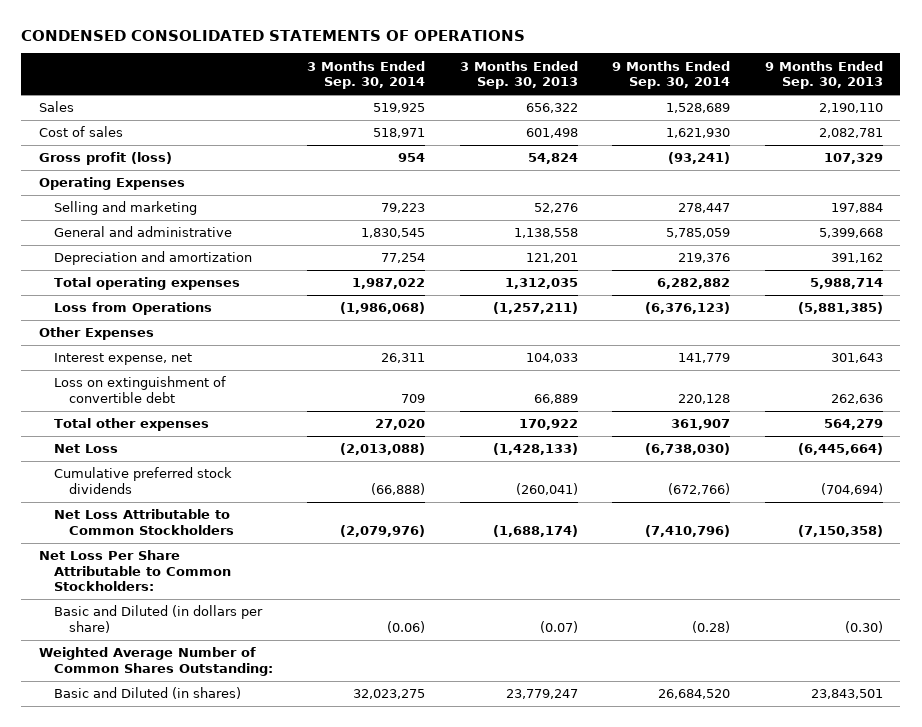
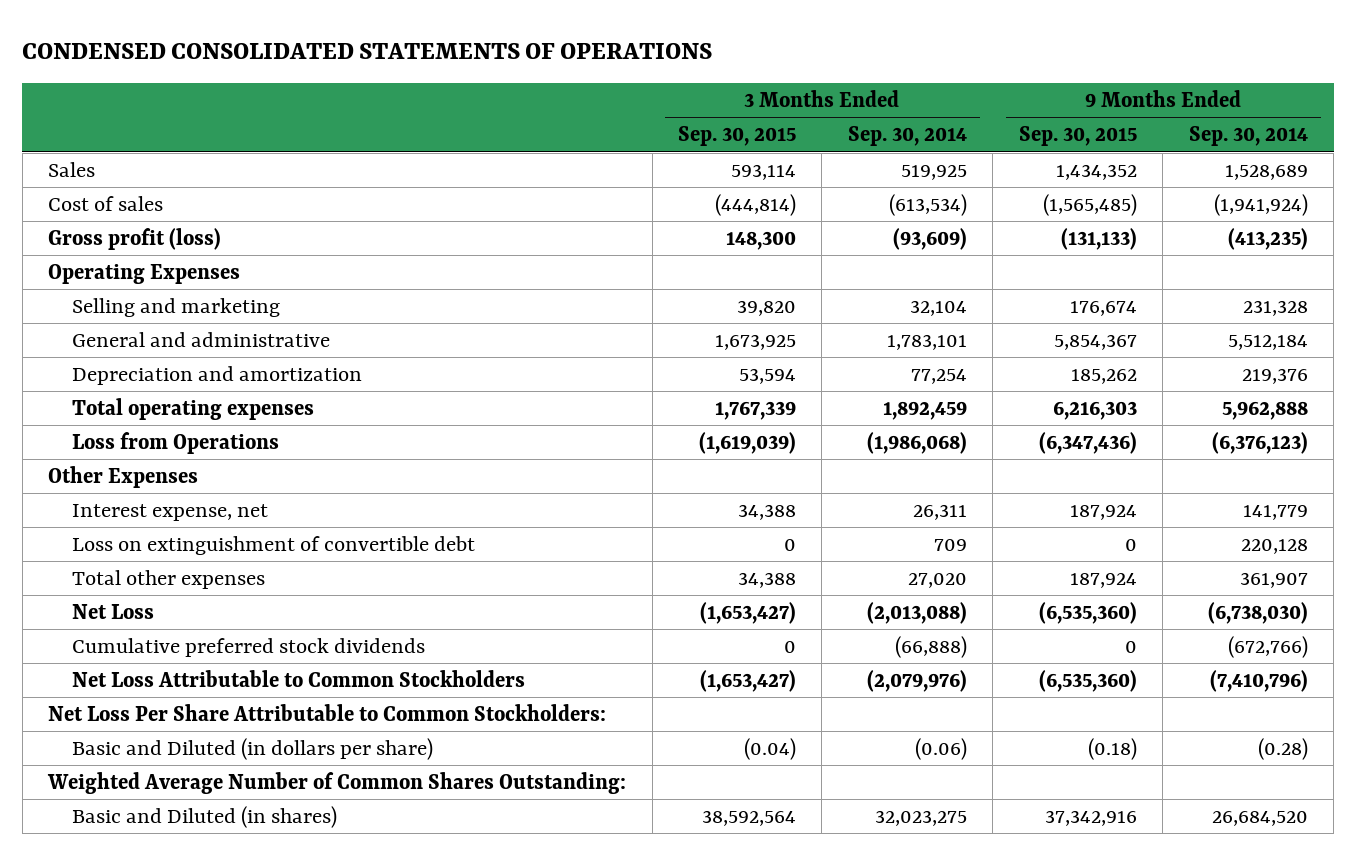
[459,60,578,90] 3 Months Ended Sep. 30, 2013 -> none
[765,60,884,90] 9 Months Ended Sep. 30, 2013 -> none
none -> [678,126,797,147] Sep. 30, 2015
none -> [1018,126,1137,147] Sep. 30, 2015
[373,128,426,139] 518,971 -> [888,193,967,216] (613,534)
[666,128,731,139] 1,621,930 -> [1213,193,1308,216] (1,941,924)
[398,153,426,163] 954 -> [892,227,967,250] (93,609)
[668,152,731,165] (93,241) -> [1227,227,1308,250] (413,235)
[381,203,426,214] 79,223 -> [909,299,967,316] 32,104
[678,203,731,214] 278,447 -> [1242,299,1308,316] 231,328
[361,228,426,239] 1,830,545 -> [886,333,967,350] 1,783,101
[666,228,731,239] 5,785,059 -> [1227,334,1308,350] 5,512,184
[352,278,426,290] 1,987,022 -> [882,400,967,420] 1,892,459
[657,278,731,290] 6,282,882 -> [1221,400,1308,420] 5,962,888

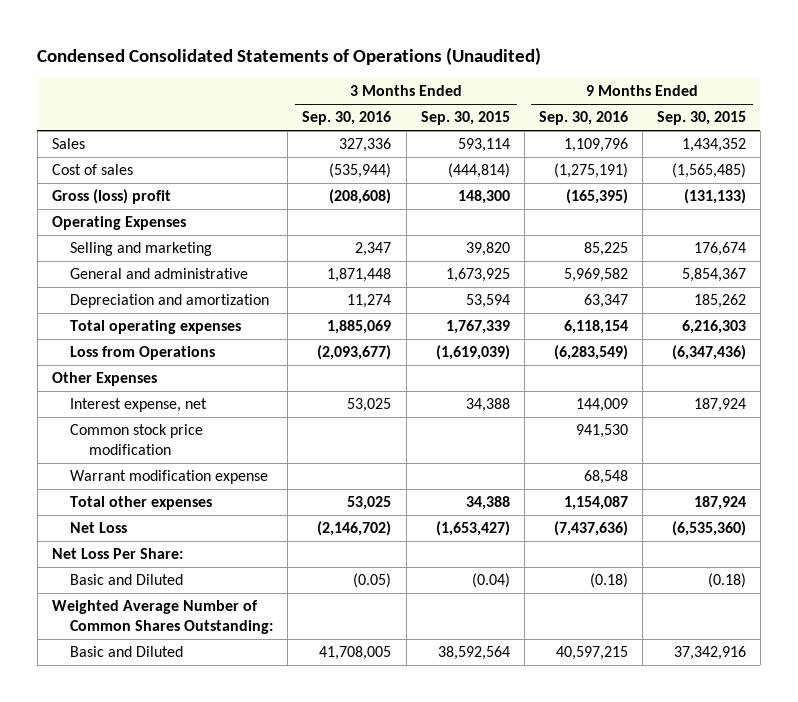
[22,43,713,60] CONDENSED CONSOLIDATED STATEMENTS OF OPERATIONS -> [37,47,542,66] Condensed Consolidated Statements of Operations (Unaudited)
[847,126,967,147] Sep. 30, 2014 -> none
[1188,126,1308,147] Sep. 30, 2014 -> none
none -> [302,111,392,126] Sep. 30, 2016
none -> [538,111,628,126] Sep. 30, 2016
[48,227,222,250] Gross profit (loss) -> [51,189,171,205] Gross (loss) profit
[72,535,476,555] Loss on extinguishment of convertible debt -> none
none -> [70,424,204,455] Common stock price modification
none -> [70,470,269,485] Warrant modification expense
[72,637,426,657] Cumulative preferred stock dividends -> none
[72,669,526,687] Net Loss Attributable to Common Stockholders -> none
[48,703,607,721] Net Loss Per Share Attributable to Common Stockholders: -> [51,548,183,560] Net Loss Per Share:
[72,737,434,760] Basic and Diluted (in dollars per share) -> [70,574,184,586] Basic and Diluted
[72,805,338,828] Basic and Diluted (in shares) -> [70,646,184,658] Basic and Diluted

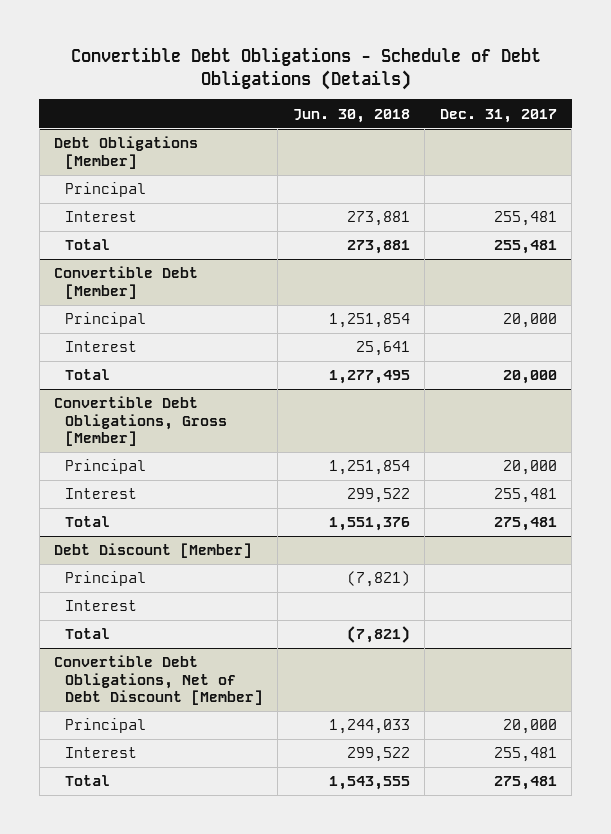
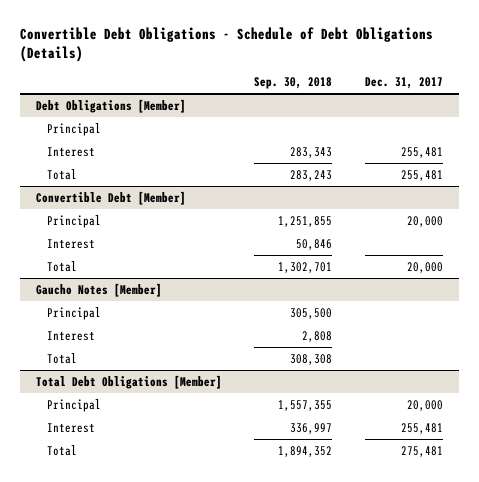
[292,108,410,123] Jun. 30, 2018 -> none
none -> [254,77,333,90] Sep. 30, 2018
[54,396,228,447] Convertible Debt Obligations, Gross [Member] -> none
[65,459,147,475] Principal -> none
[65,488,138,500] Interest -> none
[65,516,111,528] Total -> none
[54,543,253,559] Debt Discount [Member] -> none
none -> [35,282,162,297] Gaucho Notes [Member]
[54,655,264,706] Convertible Debt Obligations, Net of Debt Discount [Member] -> none
none -> [35,374,222,389] Total Debt Obligations [Member]

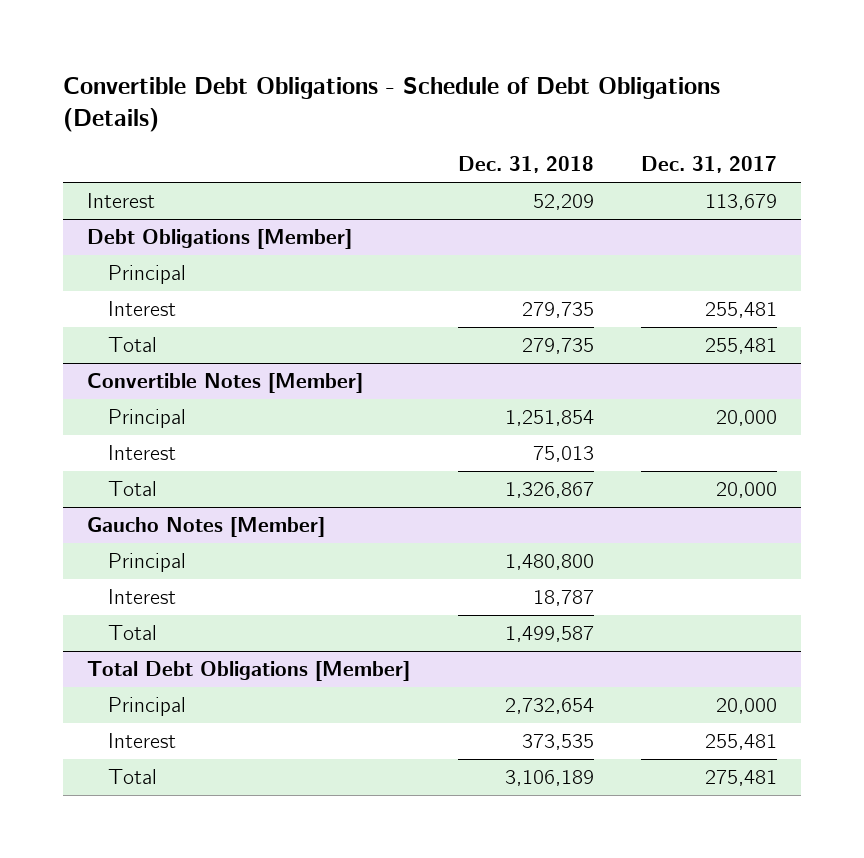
[254,77,333,90] Sep. 30, 2018 -> none
none -> [457,156,594,174] Dec. 31, 2018
none -> [86,193,155,209] Interest
[35,190,186,205] Convertible Debt [Member] -> [86,373,363,394] Convertible Notes [Member]

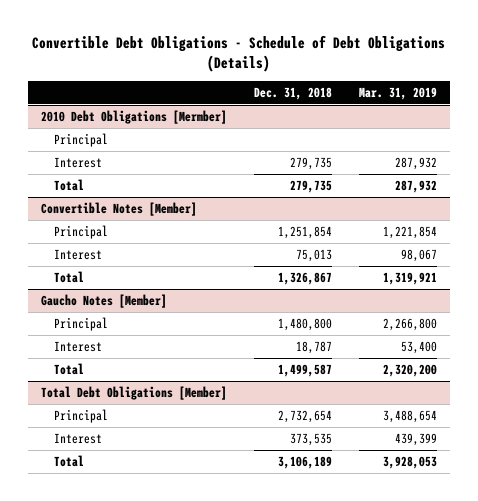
[641,156,778,174] Dec. 31, 2017 -> none
none -> [358,86,437,100] Mar. 31, 2019
[86,193,155,209] Interest -> none
[86,229,352,250] Debt Obligations [Member] -> none
none -> [41,109,228,124] 2010 Debt Obligations [Mermber]

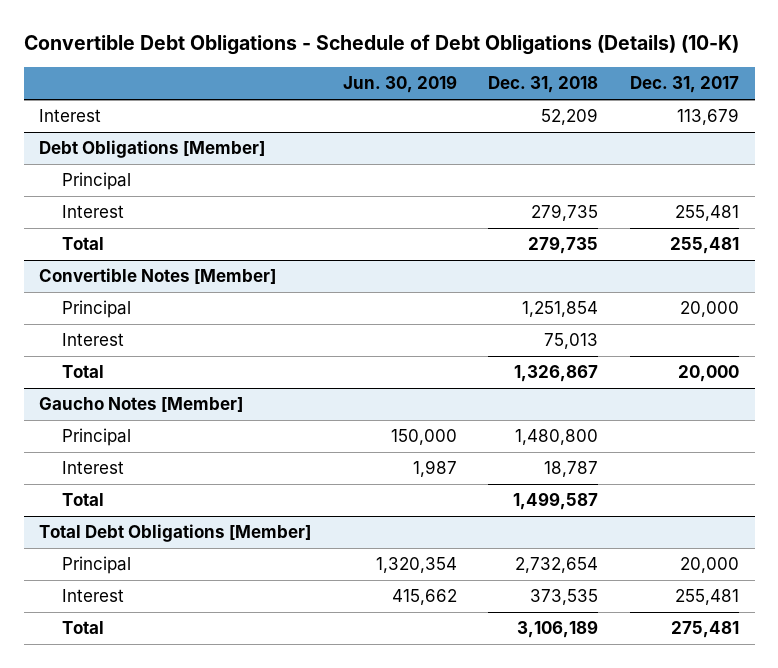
[32,35,446,73] Convertible Debt Obligations - Schedule of Debt Obligations (Details) -> [23,33,739,55] Convertible Debt Obligations - Schedule of Debt Obligations (Details) (10-K)
[358,86,437,100] Mar. 31, 2019 -> none
none -> [342,74,457,93] Jun. 30, 2019
none -> [629,75,739,93] Dec. 31, 2017
[41,109,228,124] 2010 Debt Obligations [Mermber] -> none
none -> [39,109,102,123] Interest
none -> [39,140,266,159] Debt Obligations [Member]

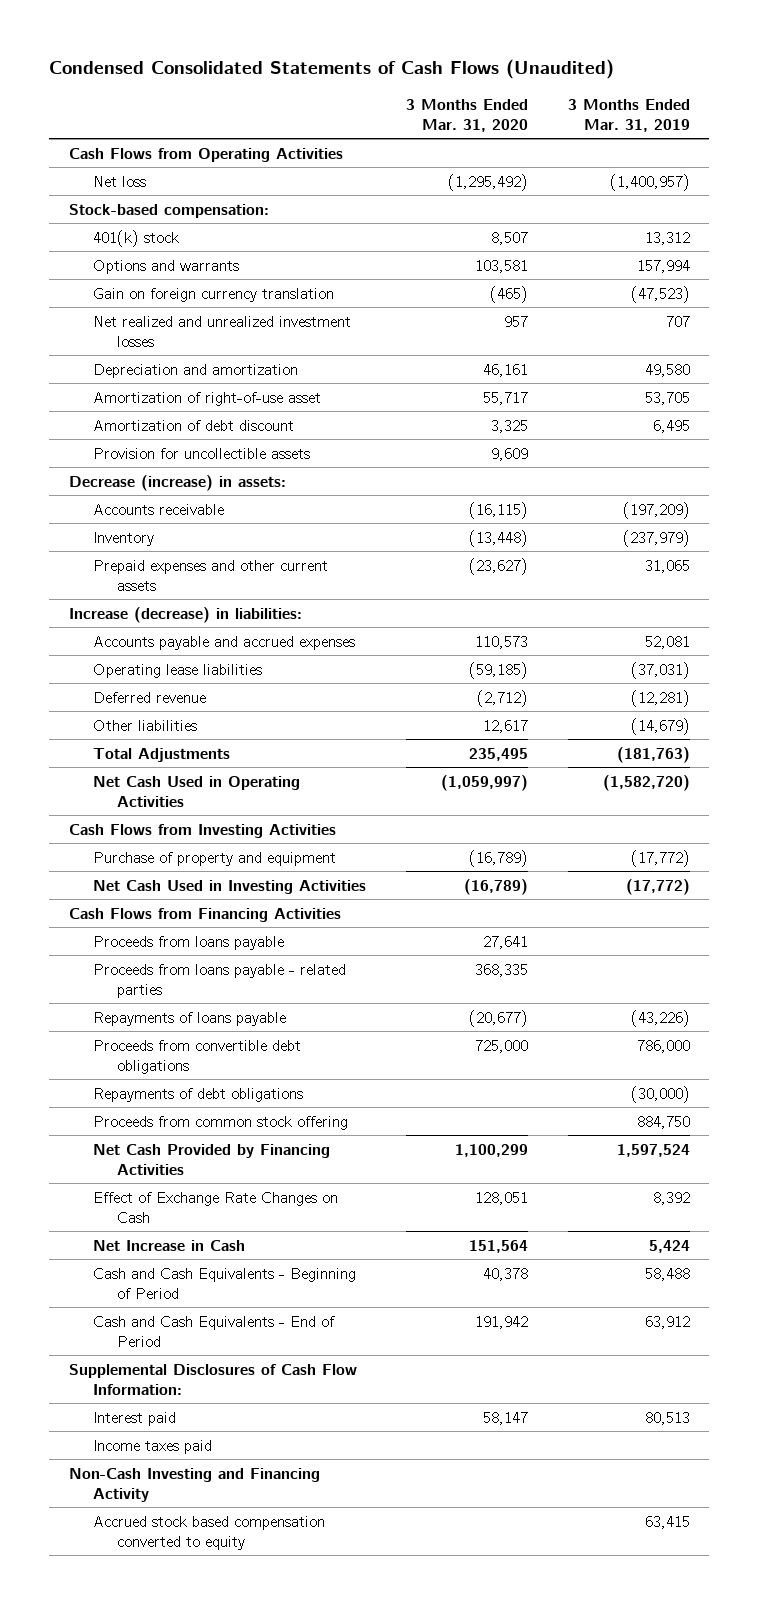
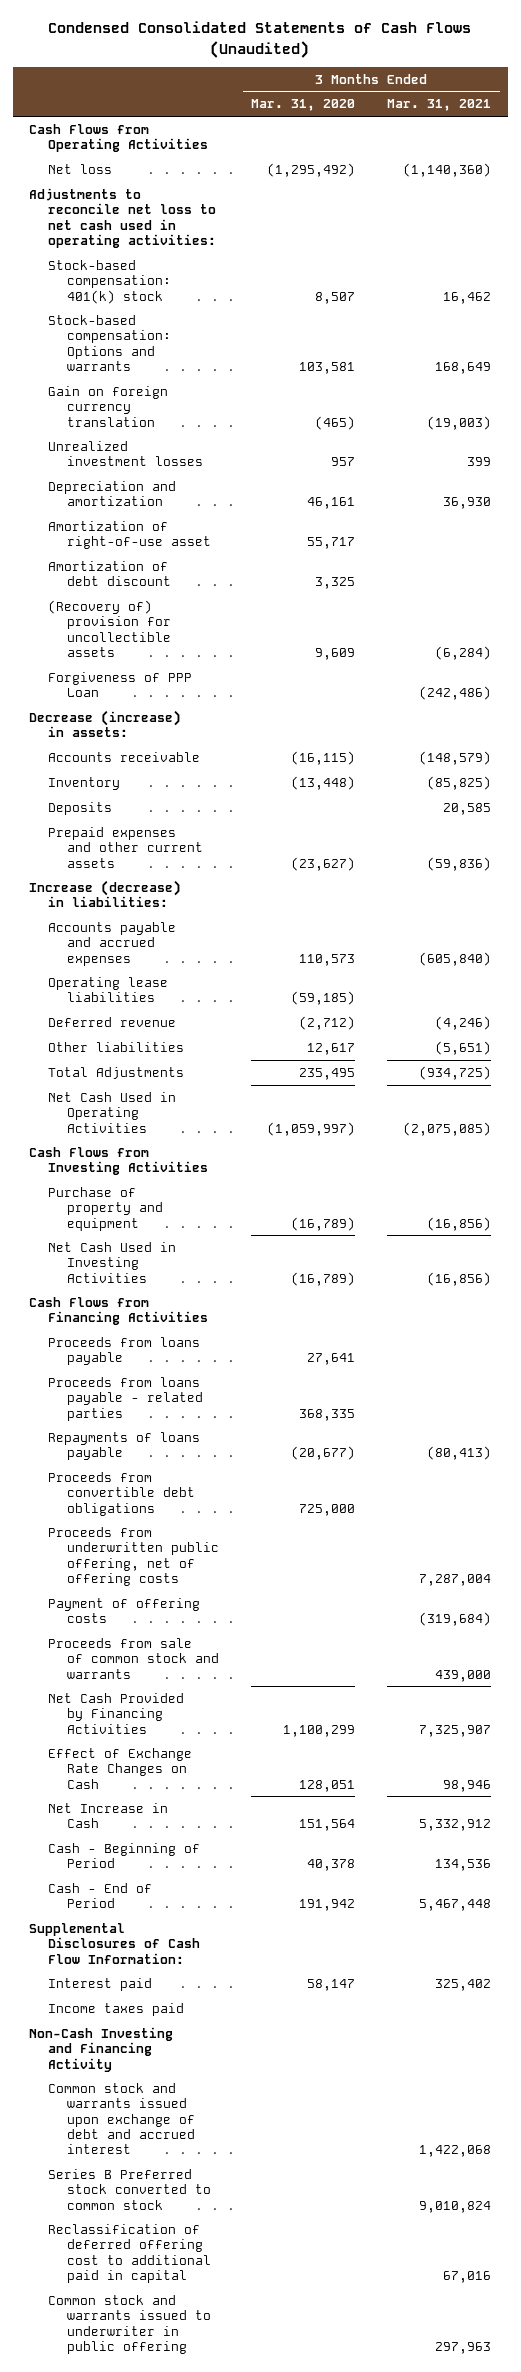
[567,98,690,132] 3 Months Ended Mar. 31, 2019 -> none
none -> [387,99,492,112] Mar. 31, 2021
[68,203,269,218] Stock-based compensation: -> none
none -> [29,187,217,248] Adjustments to reconcile net loss to net cash used in operating activities:
[92,229,179,247] 401(k) stock -> [48,259,171,304] Stock-based compensation: 401(k) stock
[92,259,239,274] Options and warrants -> [48,314,171,371] Stock-based compensation: Options and warrants
[92,315,351,347] Net realized and unrealized investment losses -> [48,440,203,467] Unrealized investment losses
[92,447,310,459] Provision for uncollectible assets -> [48,599,171,657] (Recovery of) provision for uncollectible assets
none -> [48,671,193,698] Forgiveness of PPP Loan
none -> [48,801,113,815] Deposits
[92,1087,303,1102] Repayments of debt obligations -> none
[92,1115,348,1130] Proceeds from common stock offering -> none
none -> [48,1526,219,1586] Proceeds from underwritten public offering, net of offering costs
none -> [48,1597,201,1624] Payment of offering costs
none -> [48,1637,219,1679] Proceeds from sale of common stock and warrants
[92,1267,356,1299] Cash and Cash Equivalents - Beginning of Period -> [48,1842,201,1869] Cash - Beginning of Period
[92,1315,335,1347] Cash and Cash Equivalents - End of Period -> [48,1882,153,1909] Cash - End of Period
[92,1515,325,1550] Accrued stock based compensation converted to equity -> none
none -> [48,2082,195,2155] Common stock and warrants issued upon exchange of debt and accrued interest
none -> [48,2168,211,2210] Series B Preferred stock converted to common stock
none -> [48,2223,211,2283] Reclassification of deferred offering cost to additional paid in capital
none -> [48,2294,211,2354] Common stock and warrants issued to underwriter in public offering

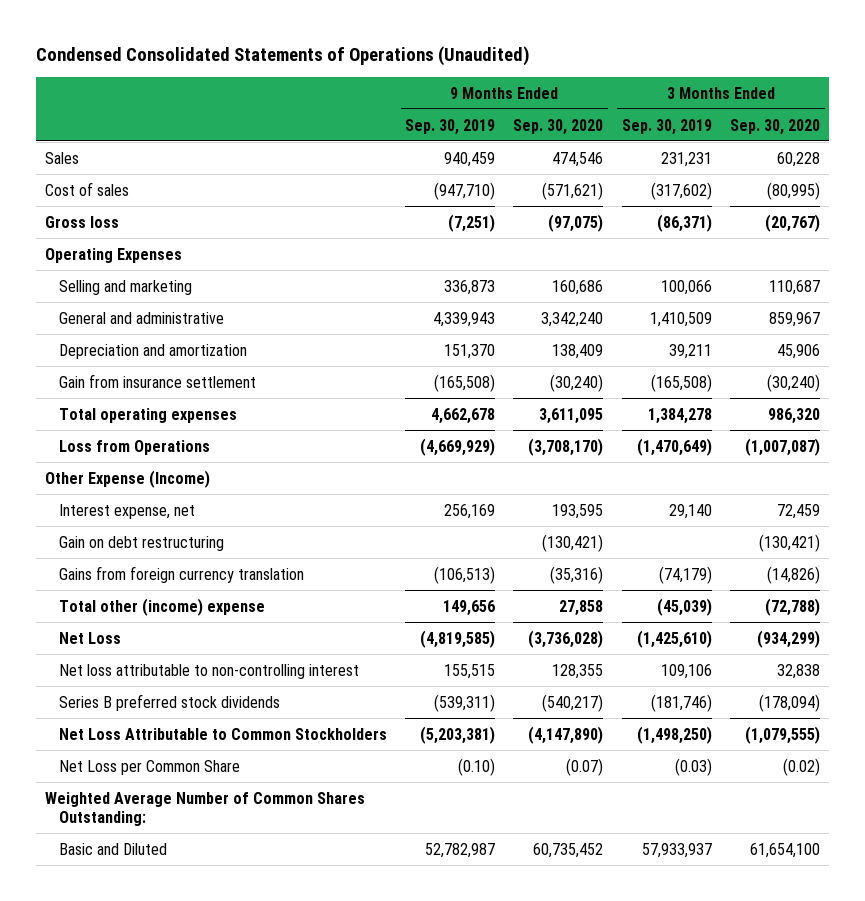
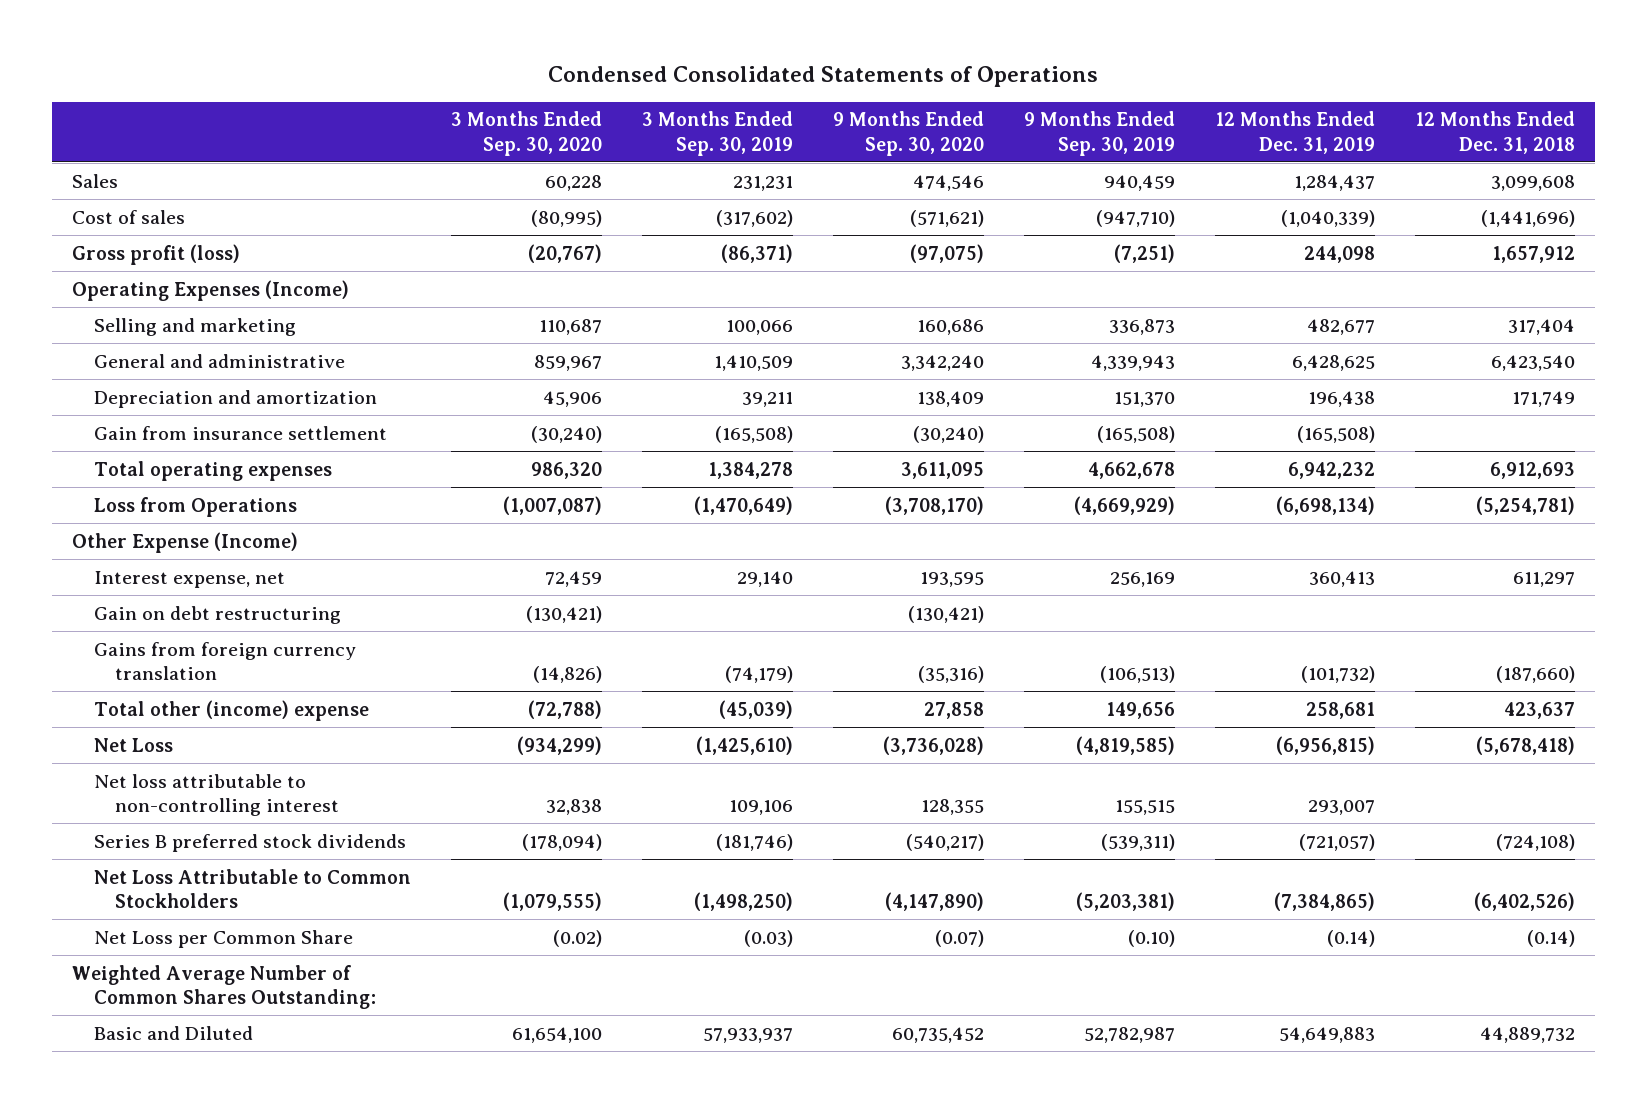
[35,45,530,66] Condensed Consolidated Statements of Operations (Unaudited) -> [548,66,1099,88] Condensed Consolidated Statements of Operations
none -> [1214,111,1375,154] 12 Months Ended Dec. 31, 2019
none -> [1414,111,1575,154] 12 Months Ended Dec. 31, 2018
[45,215,120,228] Gross loss -> [72,243,241,265] Gross profit (loss)
[45,247,183,263] Operating Expenses -> [72,279,350,301] Operating Expenses (Income)

